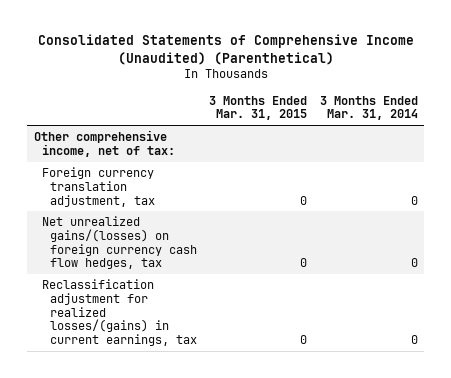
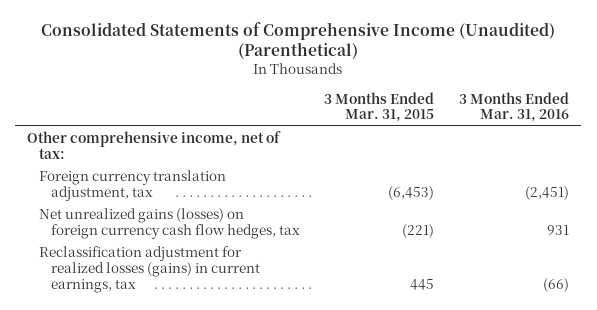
[319,95,418,121] 3 Months Ended Mar. 31, 2014 -> none
none -> [459,91,570,123] 3 Months Ended Mar. 31, 2016
[300,195,308,205] 0 -> [388,185,435,200] (6,453)
[41,216,197,270] Net unrealized gains/(losses) on foreign currency cash flow hedges, tax -> [39,208,300,239] Net unrealized gains (losses) on foreign currency cash flow hedges, tax
[300,258,308,268] 0 -> [402,223,435,238] (221)
[41,279,197,347] Reclassification adjustment for realized losses/(gains) in current earnings, tax -> [39,246,260,293] Reclassification adjustment for realized losses (gains) in current earnings, tax
[300,335,308,345] 0 -> [410,278,435,290] 445

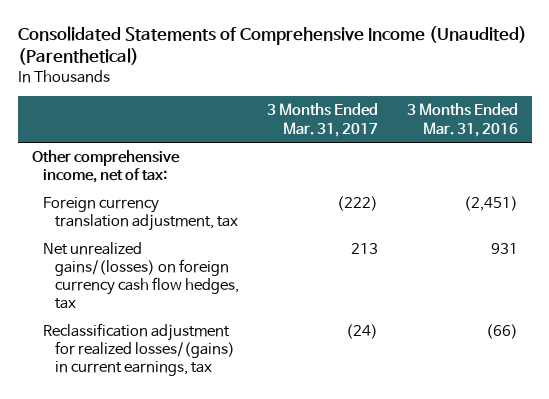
[324,91,435,123] 3 Months Ended Mar. 31, 2015 -> none
none -> [267,103,379,137] 3 Months Ended Mar. 31, 2017
[39,208,300,239] Net unrealized gains (losses) on foreign currency cash flow hedges, tax -> [43,241,240,310] Net unrealized gains/(losses) on foreign currency cash flow hedges, tax
[39,246,260,293] Reclassification adjustment for realized losses (gains) in current earnings, tax -> [43,322,236,377] Reclassification adjustment for realized losses/(gains) in current earnings, tax

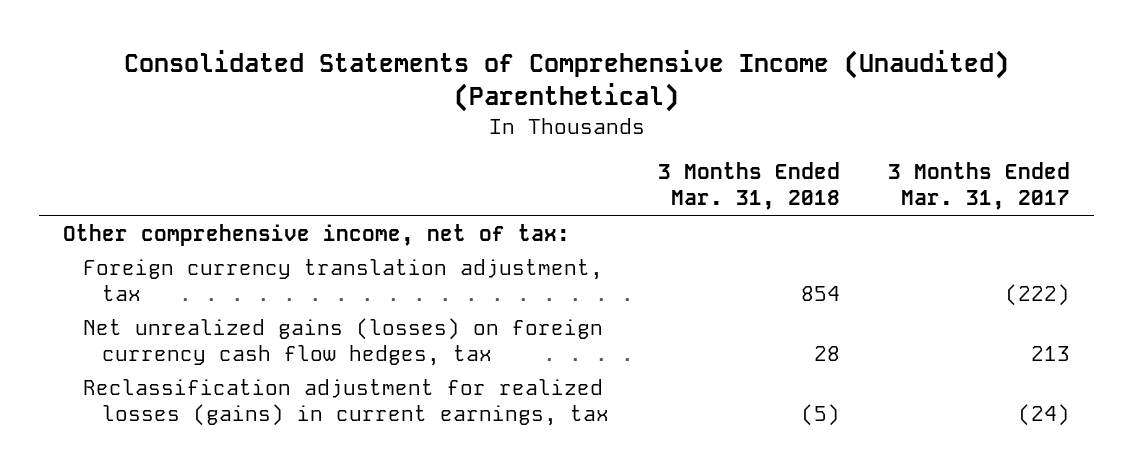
[406,103,518,137] 3 Months Ended Mar. 31, 2016 -> none
none -> [657,162,840,211] 3 Months Ended Mar. 31, 2018
[43,241,240,310] Net unrealized gains/(losses) on foreign currency cash flow hedges, tax -> [82,317,603,366] Net unrealized gains (losses) on foreign currency cash flow hedges, tax
[43,322,236,377] Reclassification adjustment for realized losses/(gains) in current earnings, tax -> [82,378,610,426] Reclassification adjustment for realized losses (gains) in current earnings, tax

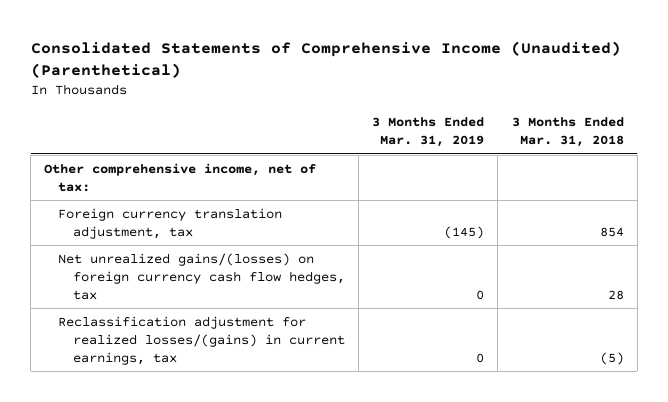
[888,162,1071,211] 3 Months Ended Mar. 31, 2017 -> none
none -> [372,117,485,148] 3 Months Ended Mar. 31, 2019
[82,317,603,366] Net unrealized gains (losses) on foreign currency cash flow hedges, tax -> [58,252,345,301] Net unrealized gains/(losses) on foreign currency cash flow hedges, tax
[82,378,610,426] Reclassification adjustment for realized losses (gains) in current earnings, tax -> [58,315,345,366] Reclassification adjustment for realized losses/(gains) in current earnings, tax

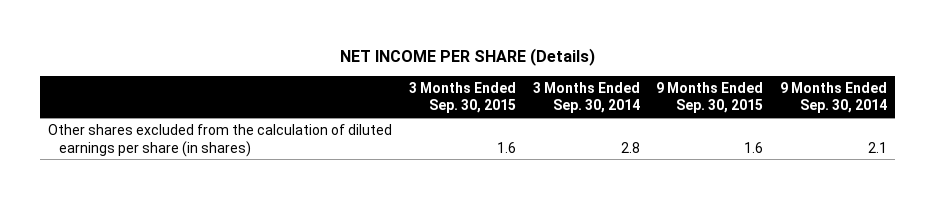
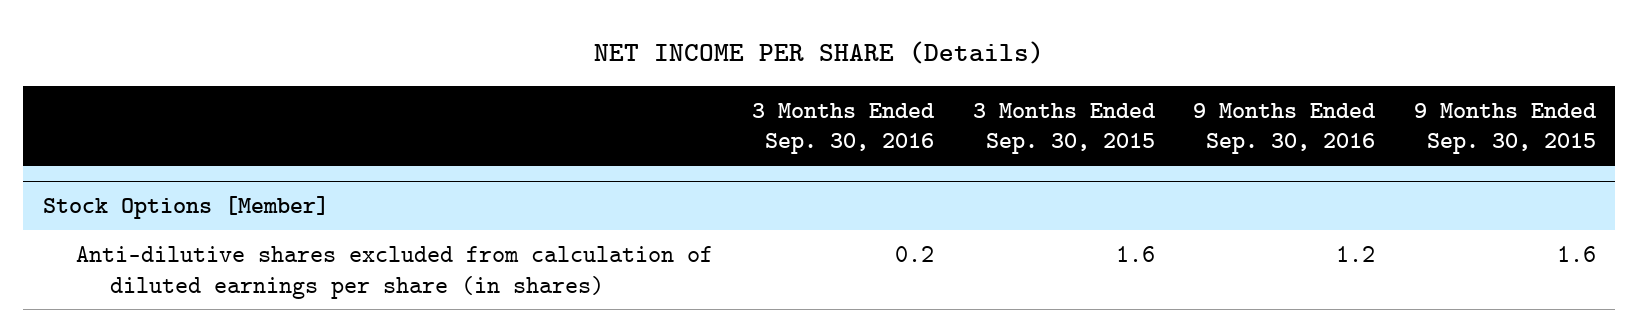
[532,81,640,114] 3 Months Ended Sep. 30, 2014 -> none
[779,81,887,114] 9 Months Ended Sep. 30, 2014 -> none
none -> [751,102,935,155] 3 Months Ended Sep. 30, 2016
none -> [1193,102,1377,155] 9 Months Ended Sep. 30, 2016
none -> [42,196,329,220] Stock Options [Member]
[48,123,393,157] Other shares excluded from the calculation of diluted earnings per share (in shares) -> [76,245,714,299] Anti-dilutive shares excluded from calculation of diluted earnings per share (in shares)

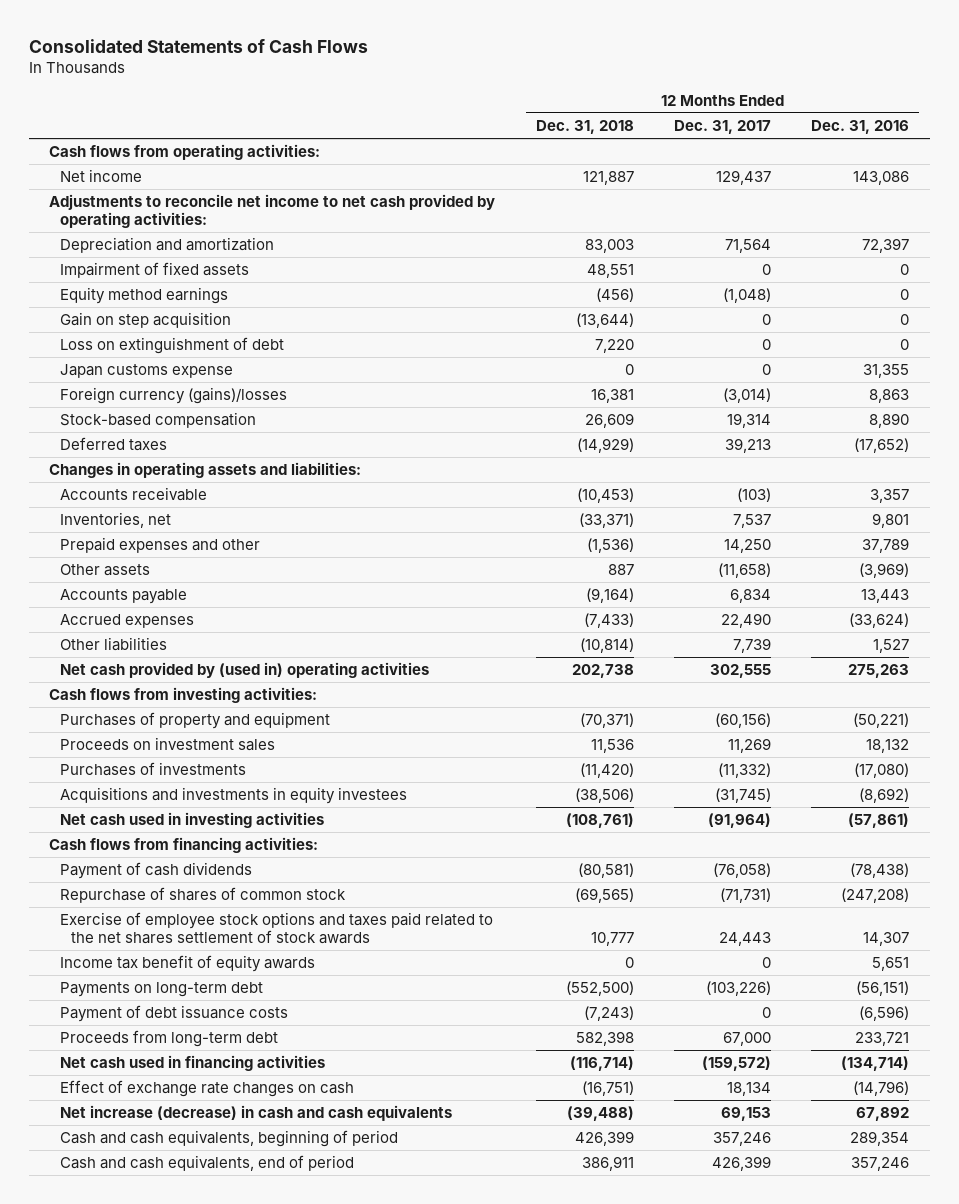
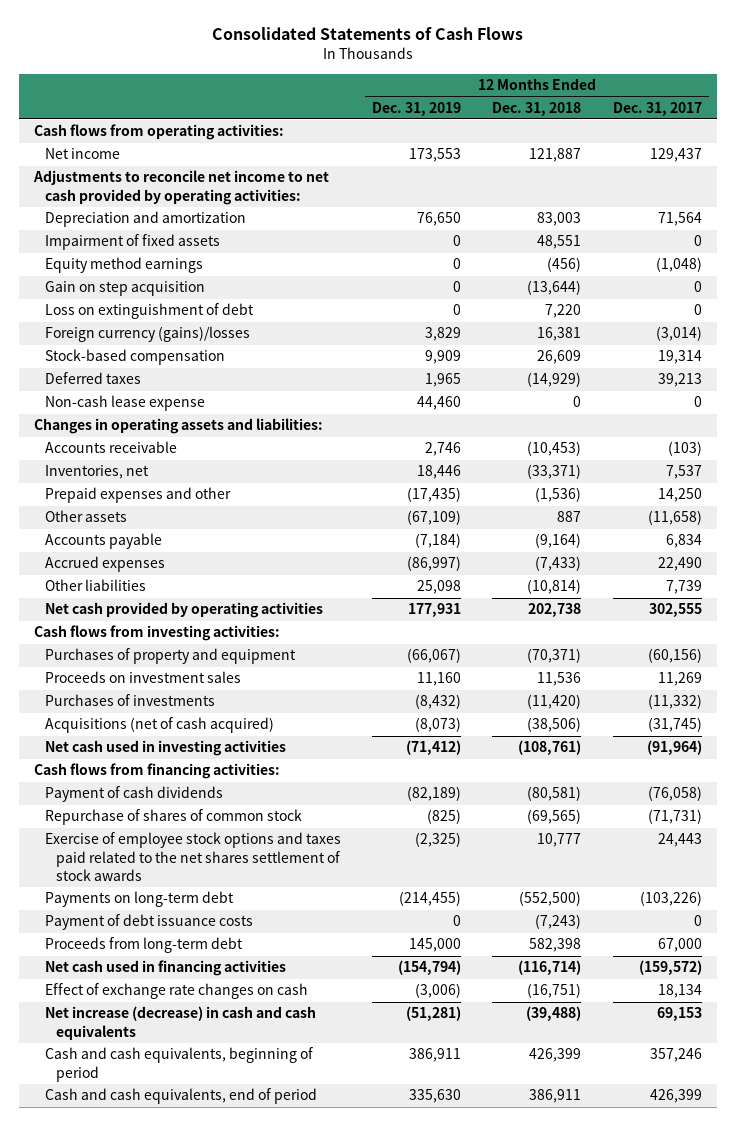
[811,119,910,134] Dec. 31, 2016 -> none
none -> [372,101,462,116] Dec. 31, 2019
[60,364,234,379] Japan customs expense -> none
none -> [45,395,206,412] Non-cash lease expense
[60,662,430,679] Net cash provided by (used in) operating activities -> [45,602,324,619] Net cash provided by operating activities
[60,787,408,805] Acquisitions and investments in equity investees -> [45,717,275,734] Acquisitions (net of cash acquired)
[60,955,316,973] Income tax benefit of equity awards -> none

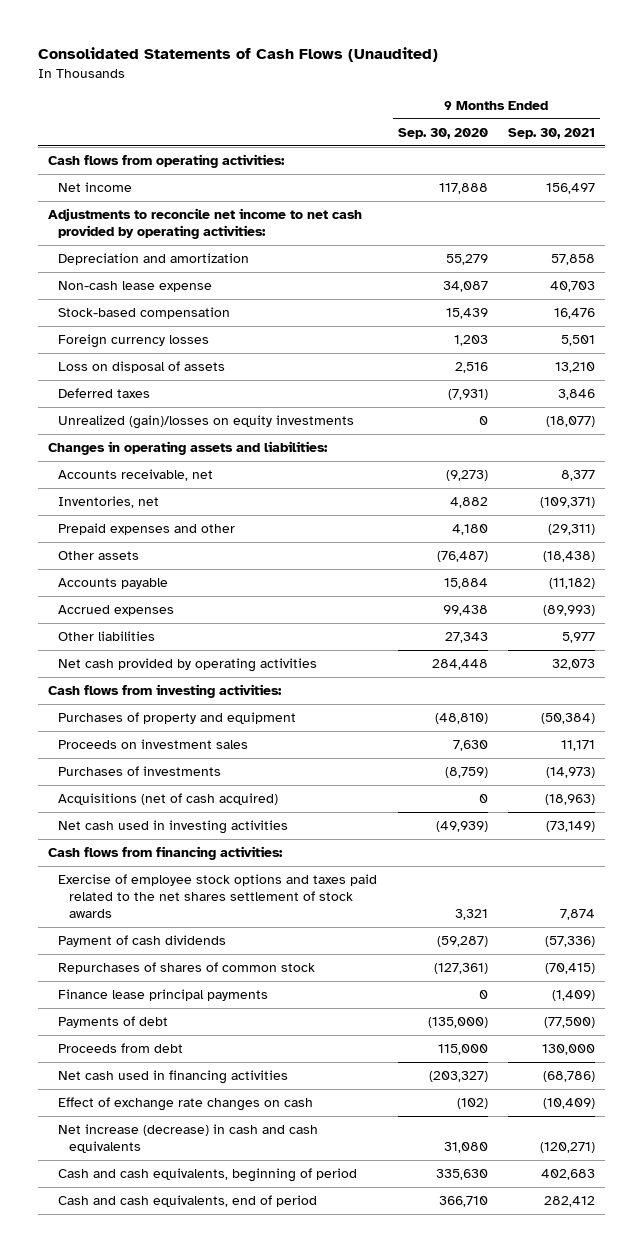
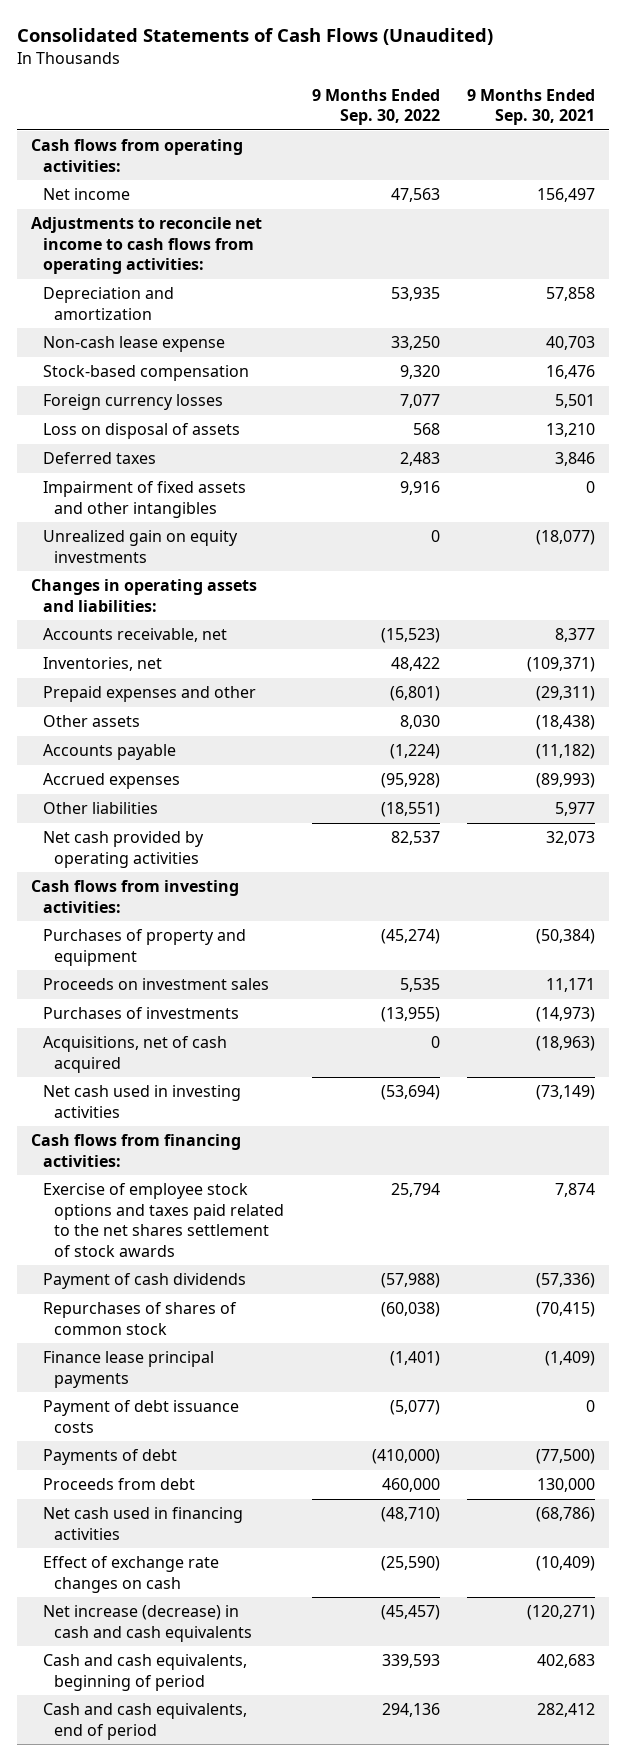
[397,127,488,139] Sep. 30, 2020 -> none
none -> [311,88,440,126] 9 Months Ended Sep. 30, 2022
[48,208,363,239] Adjustments to reconcile net income to net cash provided by operating activities: -> [31,217,263,275] Adjustments to reconcile net income to cash flows from operating activities:
none -> [42,481,246,518] Impairment of fixed assets and other intangibles
[58,415,355,430] Unrealized (gain)/losses on equity investments -> [42,530,238,563] Unrealized gain on equity investments
[58,793,279,806] Acquisitions (net of cash acquired) -> [42,1036,227,1073] Acquisitions, net of cash acquired
none -> [42,1400,239,1433] Payment of debt issuance costs

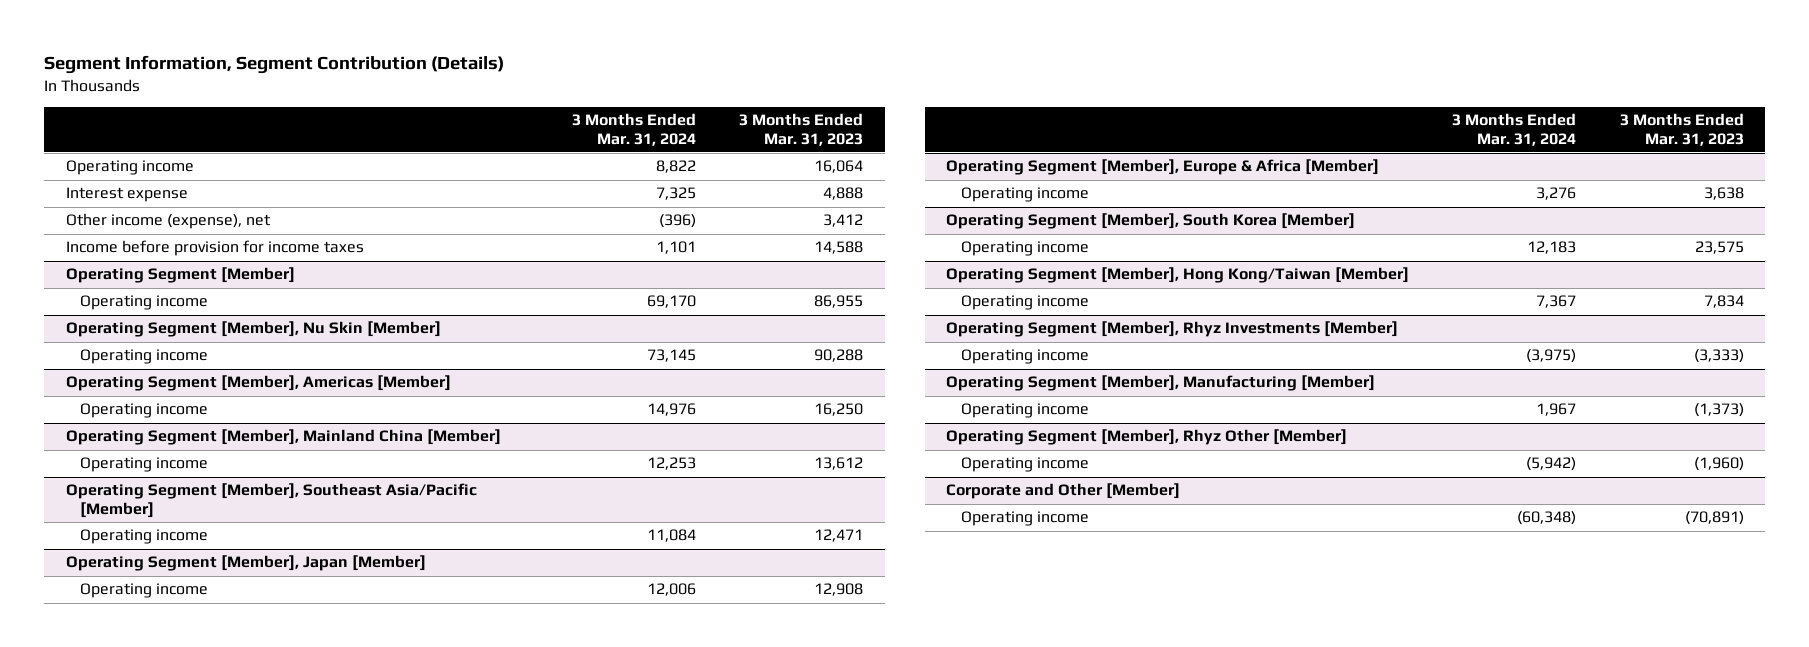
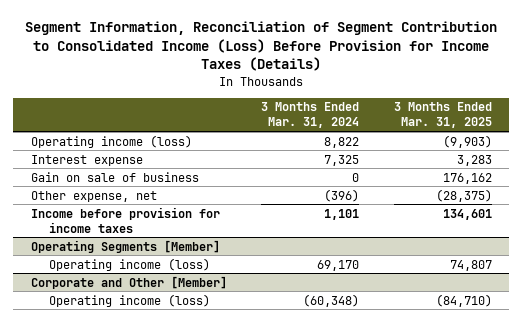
[44,55,505,75] Segment Information, Segment Contribution (Details) -> [25,21,498,72] Segment Information, Reconciliation of Segment Contribution to Consolidated Income (Loss) Before Provision for Income Taxes (Details)
[739,113,864,146] 3 Months Ended Mar. 31, 2023 -> none
none -> [393,102,492,129] 3 Months Ended Mar. 31, 2025
[65,160,194,176] Operating income -> [30,134,192,148] Operating income (loss)
none -> [30,171,199,182] Gain on sale of business
[65,213,271,230] Other income (expense), net -> [30,190,157,202] Other expense, net
[65,321,441,338] Operating Segment [Member], Nu Skin [Member] -> none
[80,349,209,365] Operating income -> none
[65,375,451,392] Operating Segment [Member], Americas [Member] -> none
[80,403,209,419] Operating income -> none
[65,429,501,446] Operating Segment [Member], Mainland China [Member] -> none
[80,457,209,473] Operating income -> none
[65,483,477,519] Operating Segment [Member], Southeast Asia/Pacific [Member] -> none
[80,529,209,545] Operating income -> none
[65,555,426,572] Operating Segment [Member], Japan [Member] -> none
[80,583,209,599] Operating income -> none
[946,159,1380,176] Operating Segment [Member], Europe & Africa [Member] -> none
[960,187,1089,203] Operating income -> none
[946,213,1356,230] Operating Segment [Member], South Korea [Member] -> none
[960,241,1089,257] Operating income -> none
[946,267,1410,284] Operating Segment [Member], Hong Kong/Taiwan [Member] -> none
[960,295,1089,311] Operating income -> none
[946,321,1399,338] Operating Segment [Member], Rhyz Investments [Member] -> none
[960,349,1089,365] Operating income -> none
[946,375,1376,392] Operating Segment [Member], Manufacturing [Member] -> none
[960,403,1089,419] Operating income -> none
[946,429,1348,446] Operating Segment [Member], Rhyz Other [Member] -> none
[960,457,1089,473] Operating income -> none
[65,267,295,284] Operating Segment [Member] -> [30,239,220,253] Operating Segments [Member]
[80,295,209,311] Operating income -> [49,257,211,271] Operating income (loss)
[960,511,1089,527] Operating income -> [49,293,211,307] Operating income (loss)

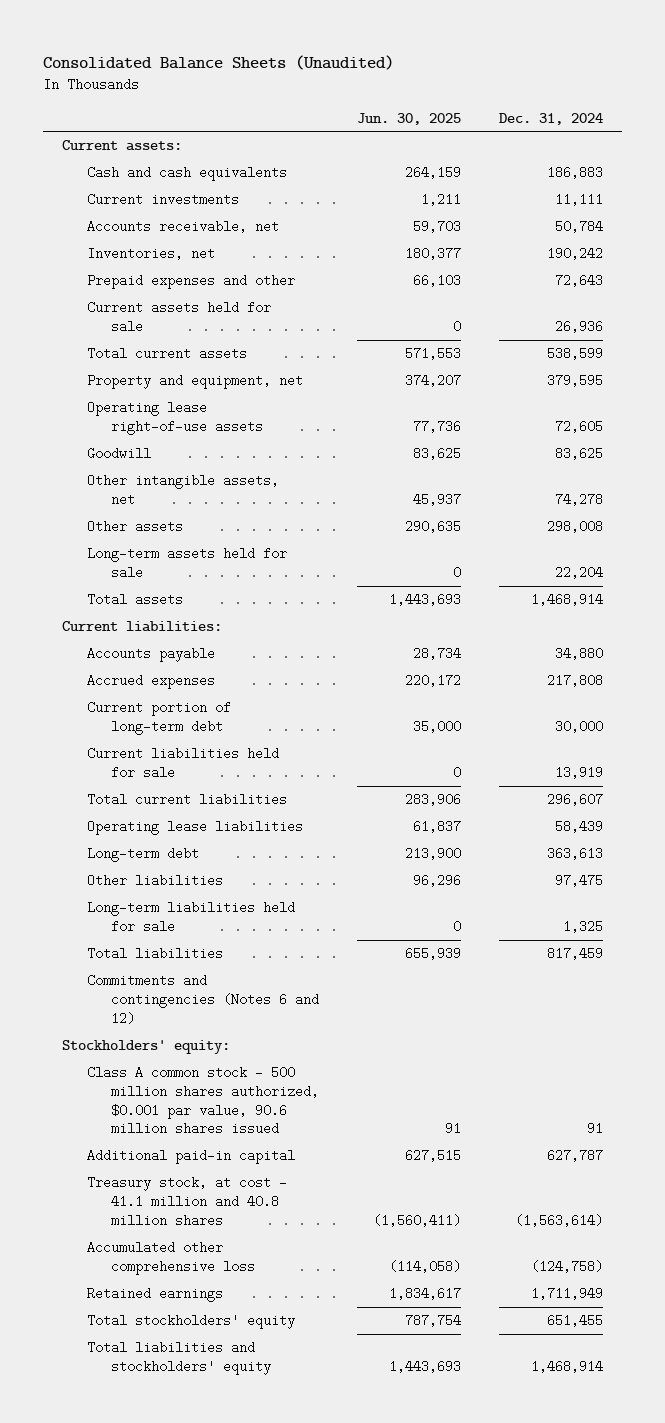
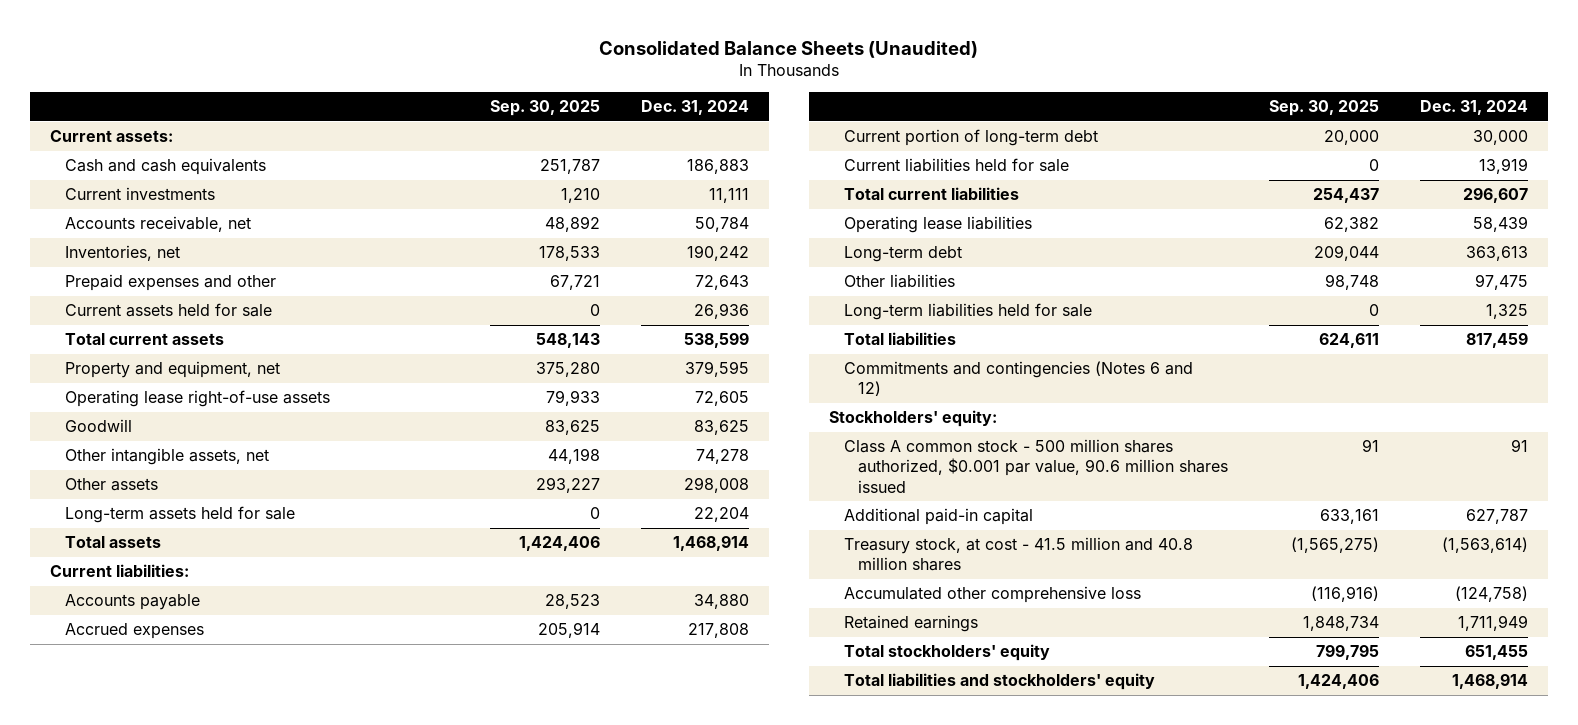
[356,112,461,125] Jun. 30, 2025 -> none
none -> [490,100,601,117] Sep. 30, 2025
[86,1176,287,1227] Treasury stock, at cost - 41.1 million and 40.8 million shares -> [843,537,1193,572] Treasury stock, at cost - 41.5 million and 40.8 million shares

